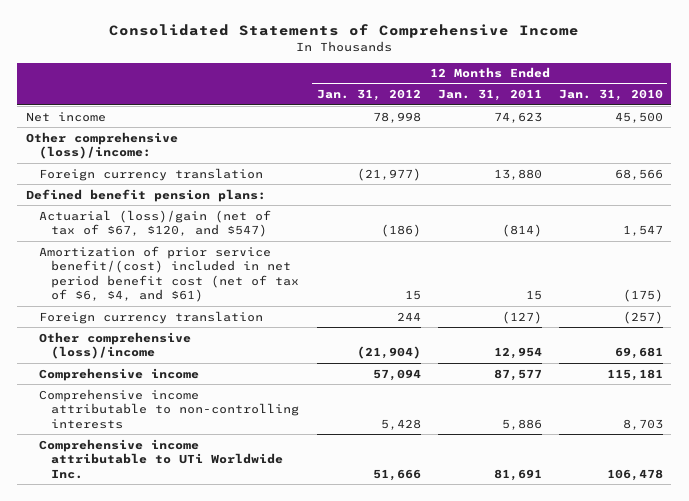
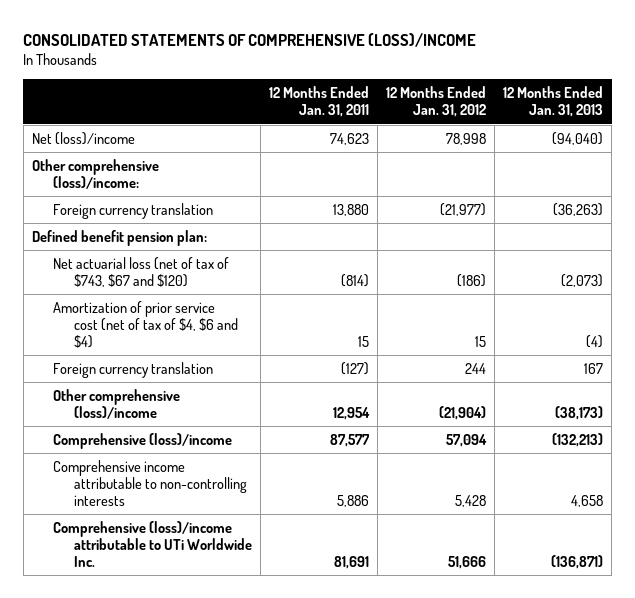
[109,24,580,39] Consolidated Statements of Comprehensive Income -> [23,32,477,47] CONSOLIDATED STATEMENTS OF COMPREHENSIVE (LOSS)/INCOME
[558,89,663,102] Jan. 31, 2010 -> none
none -> [503,86,604,118] 12 Months Ended Jan. 31, 2013
[25,111,106,122] Net income -> [31,131,135,145] Net (loss)/income
[25,188,266,202] Defined benefit pension plans: -> [31,229,207,246] Defined benefit pension plan:
[38,209,271,238] Actuarial (loss)/gain (net of tax of $67, $120, and $547) -> [52,256,229,287] Net actuarial loss (net of tax of $743, $67 and $120)
[38,245,300,303] Amortization of prior service benefit/(cost) included in net period benefit cost (net of tax of $6, $4, and $61) -> [52,300,238,348] Amortization of prior service cost (net of tax of $4, $6 and $4)
[38,367,199,381] Comprehensive income -> [52,432,232,449] Comprehensive (loss)/income
[38,438,284,479] Comprehensive income attributable to UTi Worldwide Inc. -> [52,520,252,567] Comprehensive (loss)/income attributable to UTi Worldwide Inc.

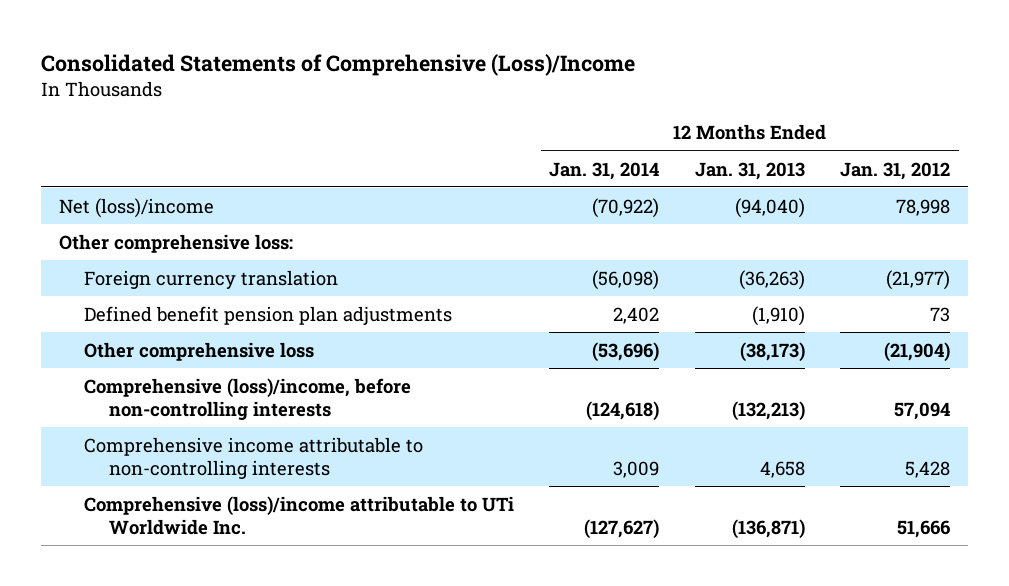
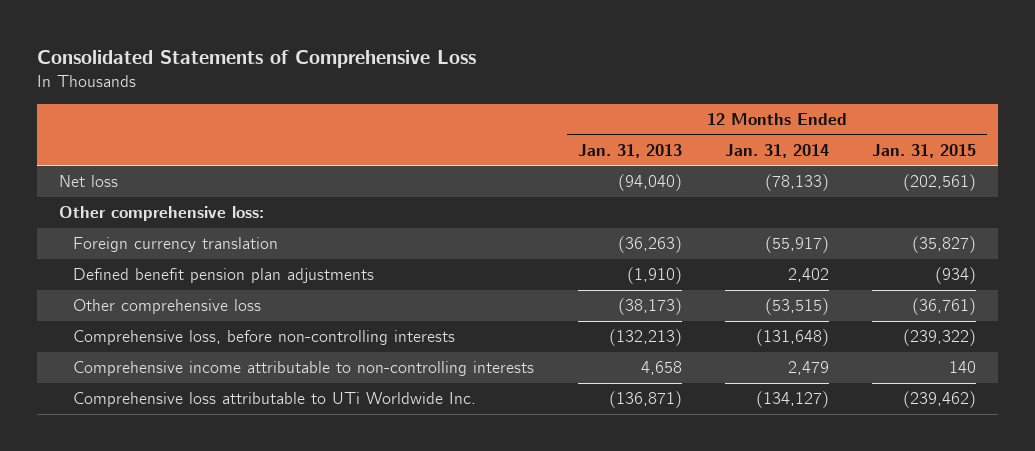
[41,53,636,76] Consolidated Statements of Comprehensive (Loss)/Income -> [37,49,477,68] Consolidated Statements of Comprehensive Loss
[840,161,951,180] Jan. 31, 2012 -> none
none -> [872,144,977,159] Jan. 31, 2015
[59,197,215,218] Net (loss)/income -> [58,175,118,188] Net loss
[592,197,660,218] (70,922) -> [764,174,829,192] (78,133)
[592,269,660,290] (56,098) -> [764,236,829,254] (55,917)
[592,341,660,362] (53,696) -> [764,298,829,316] (53,515)
[83,377,411,420] Comprehensive (loss)/income, before non-controlling interests -> [73,330,456,346] Comprehensive loss, before non-controlling interests
[586,400,660,421] (124,618) -> [755,329,829,347] (131,648)
[613,460,660,478] 3,009 -> [787,361,829,376] 2,479
[83,495,514,535] Comprehensive (loss)/income attributable to UTi Worldwide Inc. -> [73,392,477,408] Comprehensive loss attributable to UTi Worldwide Inc.
[584,518,660,539] (127,627) -> [755,391,829,409] (134,127)

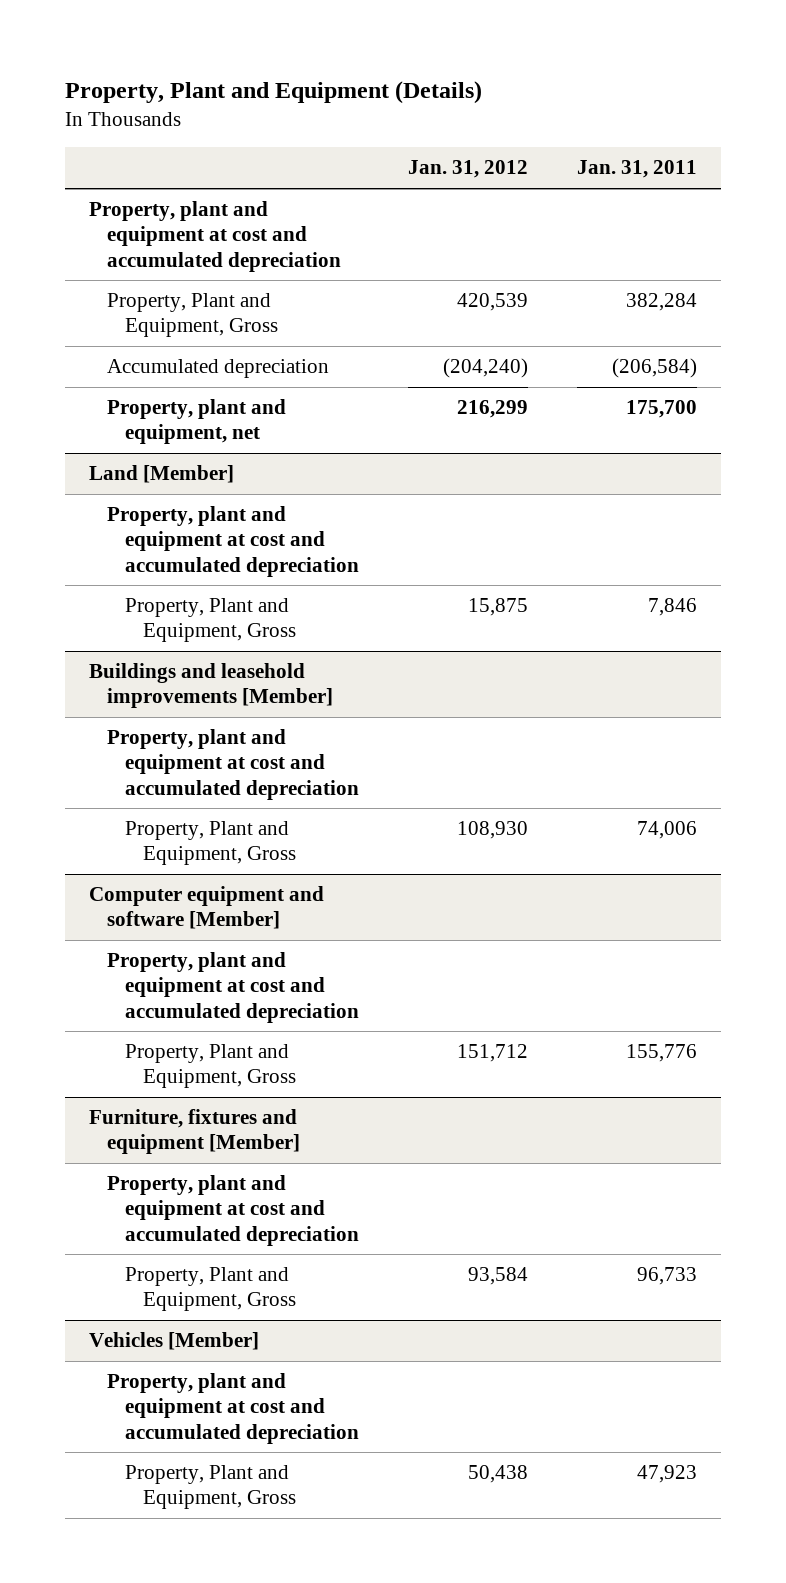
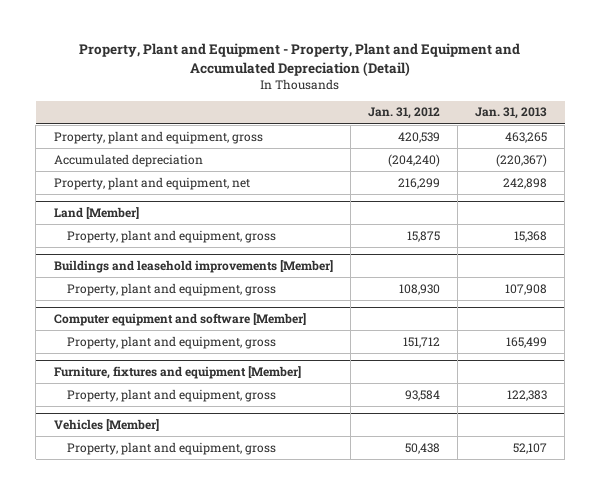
[64,80,482,104] Property, Plant and Equipment (Details) -> [79,43,521,76] Property, Plant and Equipment - Property, Plant and Equipment and Accumulated Depreciation (Detail)
[576,160,697,179] Jan. 31, 2011 -> none
none -> [475,107,548,120] Jan. 31, 2013
[89,201,342,272] Property, plant and equipment at cost and accumulated depreciation -> none
[107,293,278,338] Property, Plant and Equipment, Gross -> [53,130,263,144] Property, plant and equipment, gross
[107,506,359,577] Property, plant and equipment at cost and accumulated depreciation -> none
[124,598,296,643] Property, Plant and Equipment, Gross -> [67,229,277,243] Property, plant and equipment, gross
[107,729,359,800] Property, plant and equipment at cost and accumulated depreciation -> none
[124,821,296,866] Property, Plant and Equipment, Gross -> [67,282,277,296] Property, plant and equipment, gross
[107,952,359,1023] Property, plant and equipment at cost and accumulated depreciation -> none
[124,1044,296,1089] Property, Plant and Equipment, Gross -> [67,335,277,349] Property, plant and equipment, gross
[107,1175,359,1246] Property, plant and equipment at cost and accumulated depreciation -> none
[124,1267,296,1312] Property, Plant and Equipment, Gross -> [67,388,277,402] Property, plant and equipment, gross
[107,1373,359,1444] Property, plant and equipment at cost and accumulated depreciation -> none
[124,1465,296,1510] Property, Plant and Equipment, Gross -> [67,441,277,455] Property, plant and equipment, gross

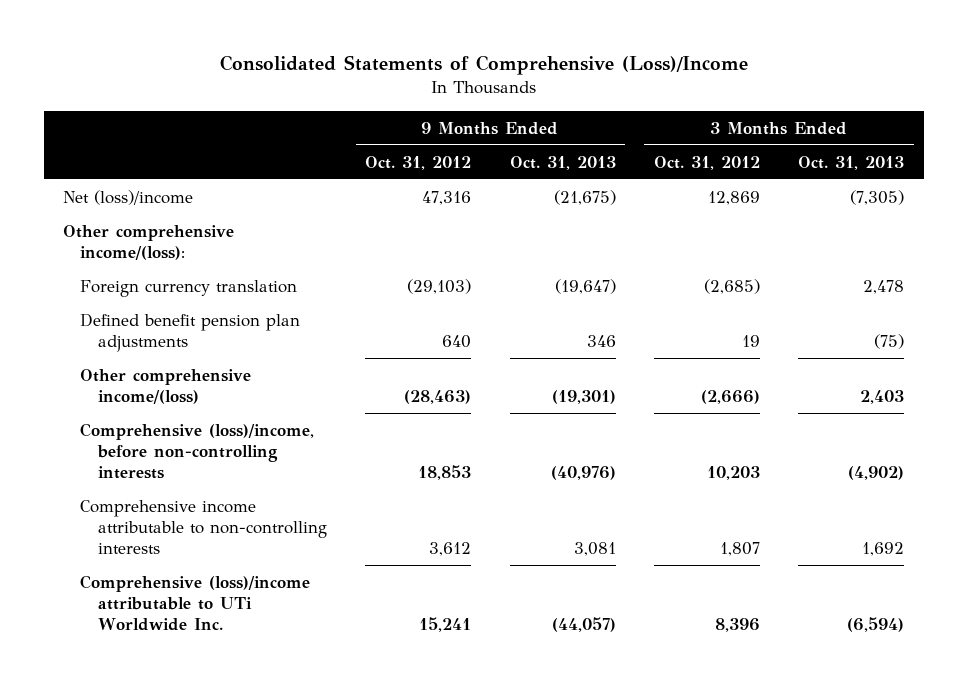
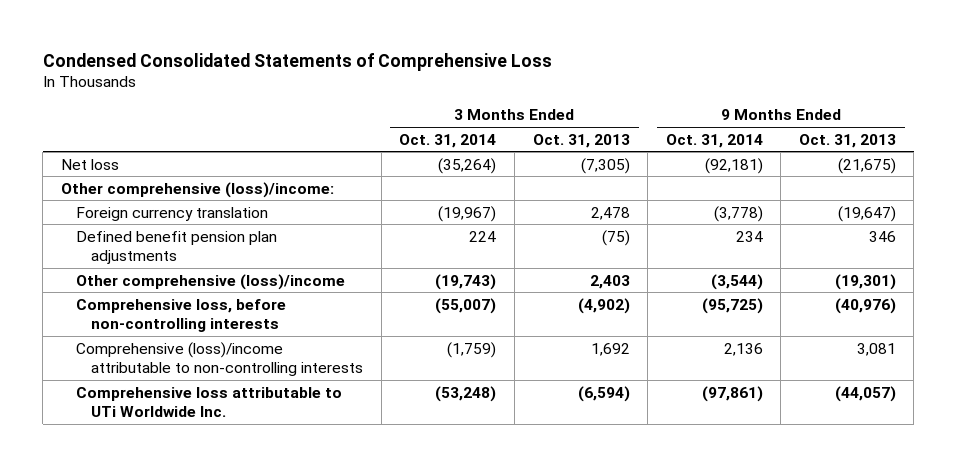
[219,55,748,76] Consolidated Statements of Comprehensive (Loss)/Income -> [42,52,552,71] Condensed Consolidated Statements of Comprehensive Loss
[365,155,472,170] Oct. 31, 2012 -> none
[654,155,761,170] Oct. 31, 2012 -> none
none -> [399,133,497,148] Oct. 31, 2014
none -> [665,133,763,148] Oct. 31, 2014
[63,189,194,205] Net (loss)/income -> [60,158,119,170] Net loss
[63,224,235,260] Other comprehensive income/(loss): -> [60,181,334,198] Other comprehensive (loss)/income:
[80,368,252,404] Other comprehensive income/(loss) -> [75,273,345,290] Other comprehensive (loss)/income
[80,422,315,479] Comprehensive (loss)/income, before non-controlling interests -> [75,298,286,333] Comprehensive loss, before non-controlling interests
[80,499,327,554] Comprehensive income attributable to non-controlling interests -> [75,341,364,377] Comprehensive (loss)/income attributable to non-controlling interests
[80,574,311,631] Comprehensive (loss)/income attributable to UTi Worldwide Inc. -> [75,386,342,418] Comprehensive loss attributable to UTi Worldwide Inc.

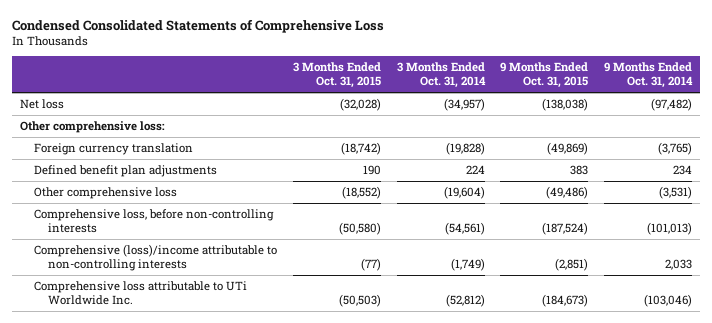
[532,133,630,148] Oct. 31, 2013 -> none
[798,133,896,148] Oct. 31, 2013 -> none
none -> [292,62,381,89] 3 Months Ended Oct. 31, 2015
none -> [500,62,589,89] 9 Months Ended Oct. 31, 2015
[438,157,497,174] (35,264) -> [443,98,485,112] (34,957)
[704,157,763,174] (92,181) -> [651,98,693,112] (97,482)
[60,181,334,198] Other comprehensive (loss)/income: -> [19,121,165,134] Other comprehensive loss:
[438,205,497,222] (19,967) -> [445,142,485,156] (19,828)
[713,205,763,222] (3,778) -> [658,142,693,156] (3,765)
[75,230,277,265] Defined benefit pension plan adjustments -> [33,165,217,178] Defined benefit plan adjustments
[75,273,345,290] Other comprehensive (loss)/income -> [33,187,177,200] Other comprehensive loss
[435,273,497,290] (19,743) -> [443,186,485,200] (19,604)
[710,273,763,290] (3,544) -> [659,186,693,200] (3,531)
[435,297,497,314] (55,007) -> [444,222,485,236] (54,561)
[701,297,763,314] (95,725) -> [647,222,693,236] (101,013)
[447,341,497,358] (1,759) -> [450,258,485,272] (1,749)
[723,342,763,356] 2,136 -> [665,259,693,271] 2,033
[435,385,497,402] (53,248) -> [445,294,485,308] (52,812)
[701,385,763,402] (97,861) -> [644,294,693,308] (103,046)

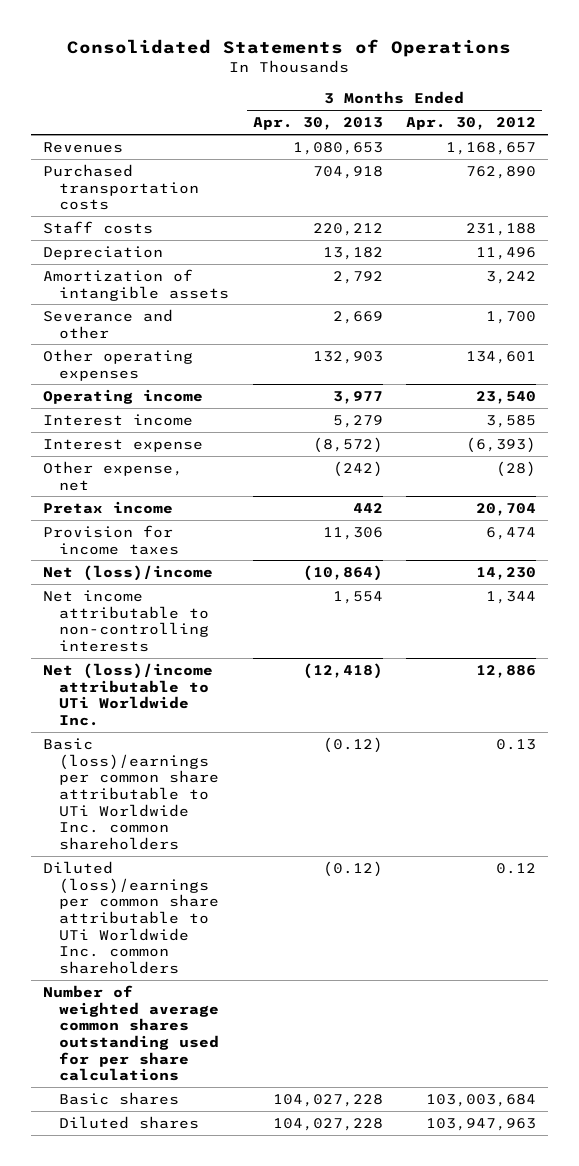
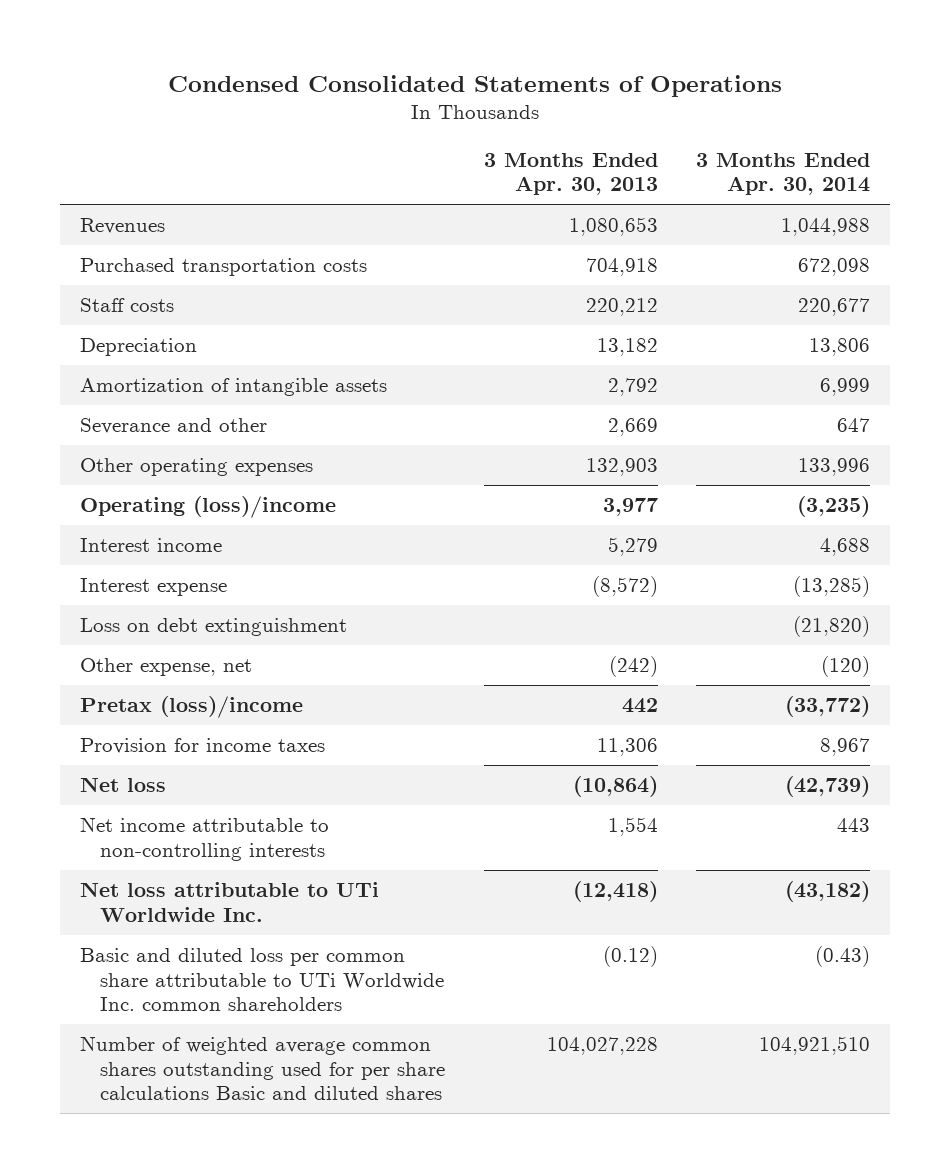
[67,39,512,58] Consolidated Statements of Operations -> [168,74,783,97] Condensed Consolidated Statements of Operations
[406,117,537,131] Apr. 30, 2012 -> none
none -> [696,152,871,196] 3 Months Ended Apr. 30, 2014
[42,388,203,404] Operating income -> [79,496,336,519] Operating (loss)/income
none -> [79,618,347,637] Loss on debt extinguishment
[42,500,173,514] Pretax income -> [79,696,303,719] Pretax (loss)/income
[42,564,213,581] Net (loss)/income -> [79,777,166,793] Net loss
[42,860,220,974] Diluted (loss)/earnings per common share attributable to UTi Worldwide Inc. common shareholders -> none
[42,984,220,1082] Number of weighted average common shares outstanding used for per share calculations -> none
[59,1115,200,1129] Diluted shares -> none
[42,662,213,726] Net (loss)/income attributable to UTi Worldwide Inc. -> [79,882,379,922] Net loss attributable to UTi Worldwide Inc.
[42,737,220,850] Basic (loss)/earnings per common share attributable to UTi Worldwide Inc. common shareholders -> [79,948,444,1011] Basic and diluted loss per common share attributable to UTi Worldwide Inc. common shareholders
[59,1091,180,1105] Basic shares -> [79,1036,445,1100] Number of weighted average common shares outstanding used for per share calculations Basic and diluted shares

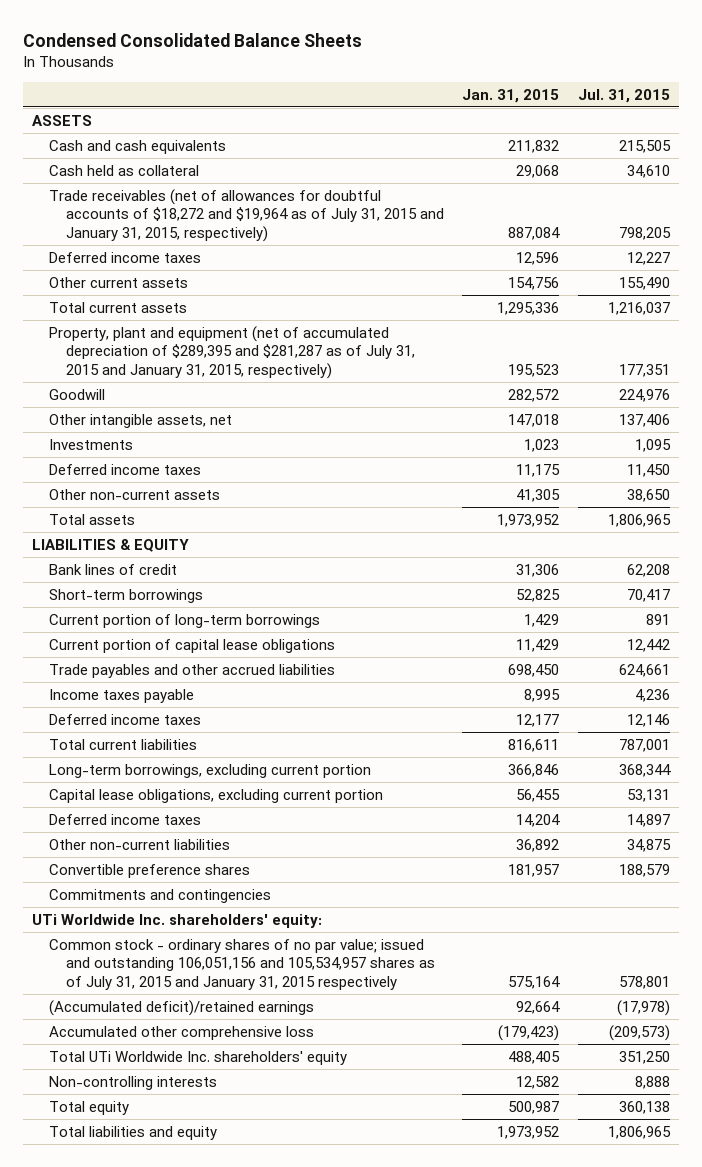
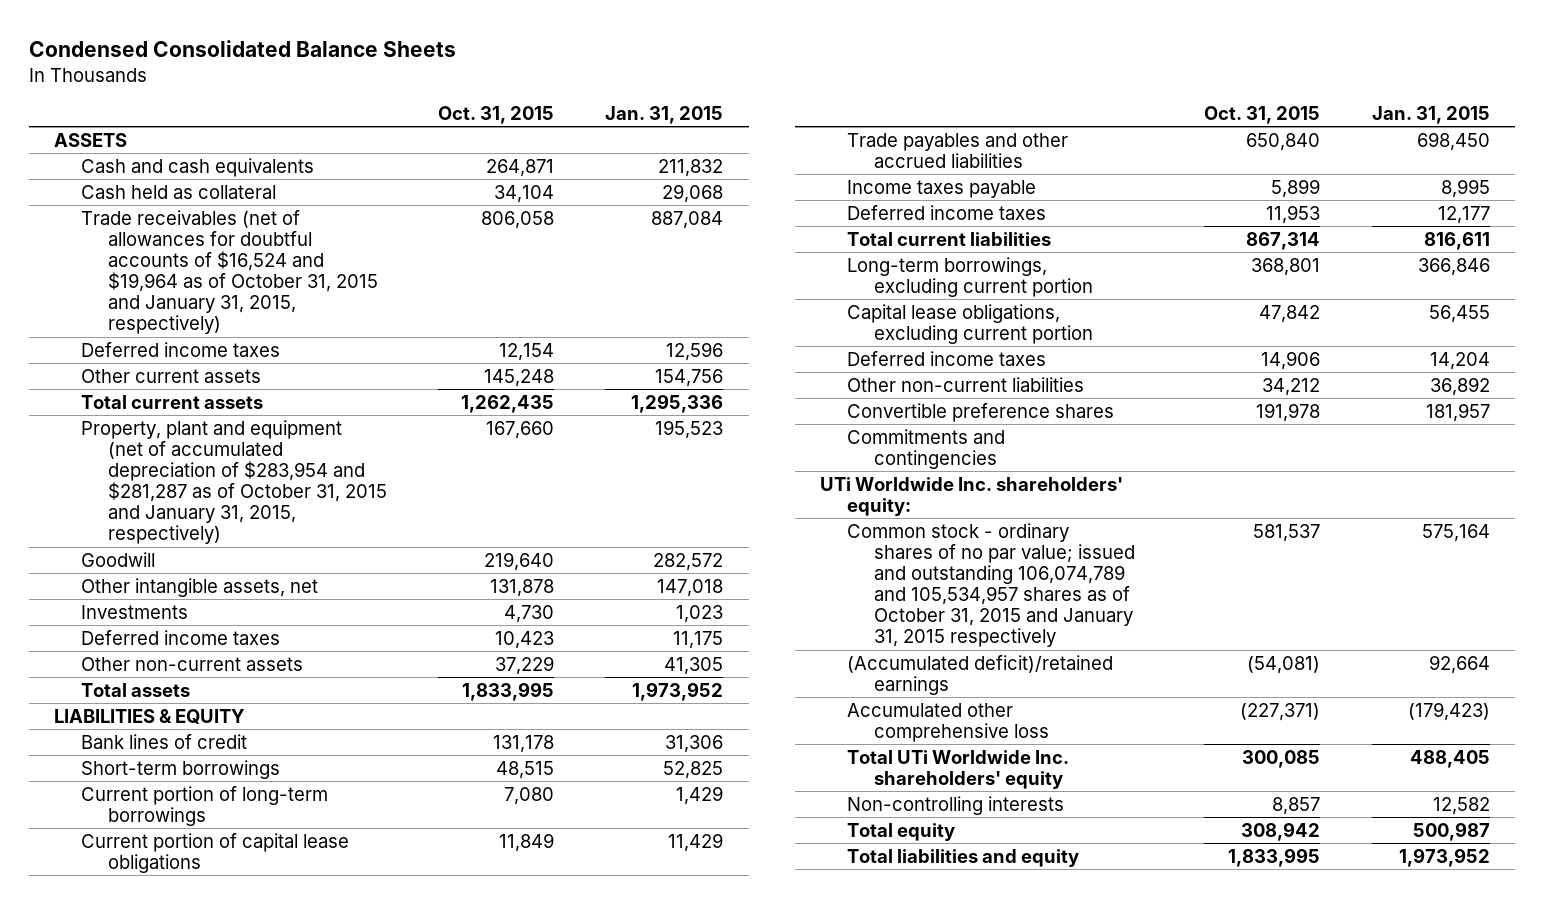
[577,88,670,103] Jul. 31, 2015 -> none
none -> [438,105,555,124] Oct. 31, 2015
[49,188,445,243] Trade receivables (net of allowances for doubtful accounts of $18,272 and $19,964 as of July 31, 2015 and January 31, 2015, respectively) -> [81,209,378,335] Trade receivables (net of allowances for doubtful accounts of $16,524 and $19,964 as of October 31, 2015 and January 31, 2015, respectively)
[49,325,416,380] Property, plant and equipment (net of accumulated depreciation of $289,395 and $281,287 as of July 31, 2015 and January 31, 2015, respectively) -> [81,419,387,545] Property, plant and equipment (net of accumulated depreciation of $283,954 and $281,287 as of October 31, 2015 and January 31, 2015, respectively)
[49,938,436,991] Common stock - ordinary shares of no par value; issued and outstanding 106,051,156 and 105,534,957 shares as of July 31, 2015 and January 31, 2015 respectively -> [847,522,1136,648] Common stock - ordinary shares of no par value; issued and outstanding 106,074,789 and 105,534,957 shares as of October 31, 2015 and January 31, 2015 respectively

